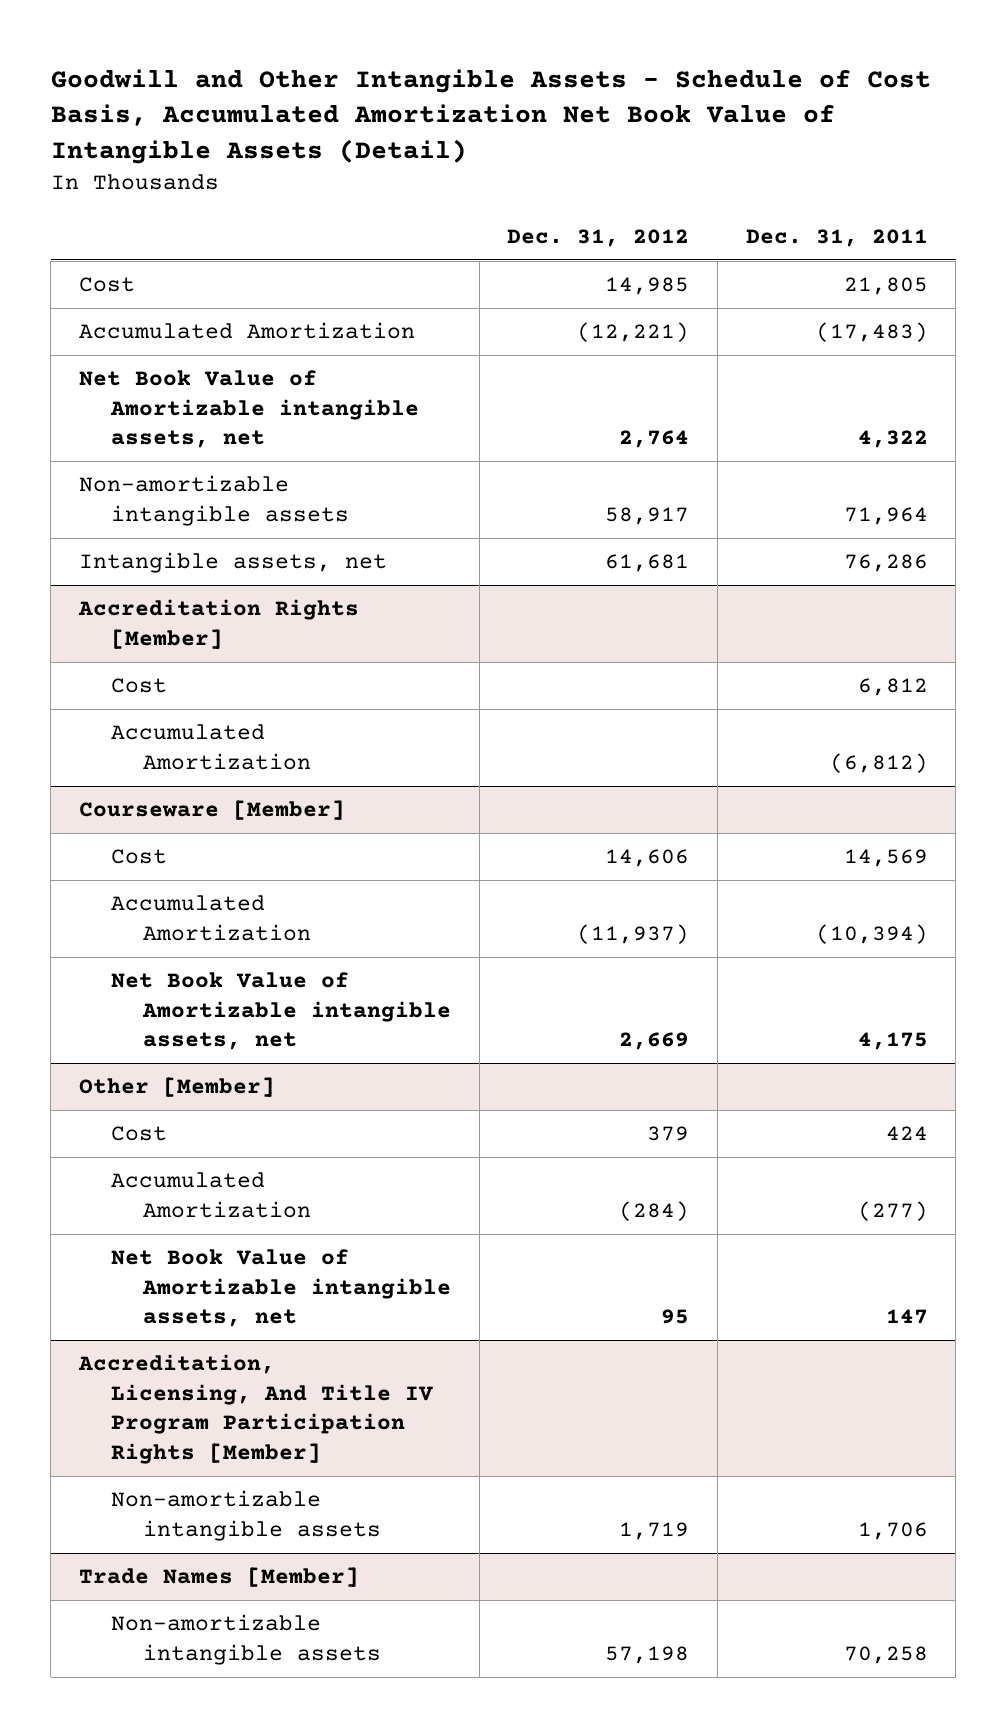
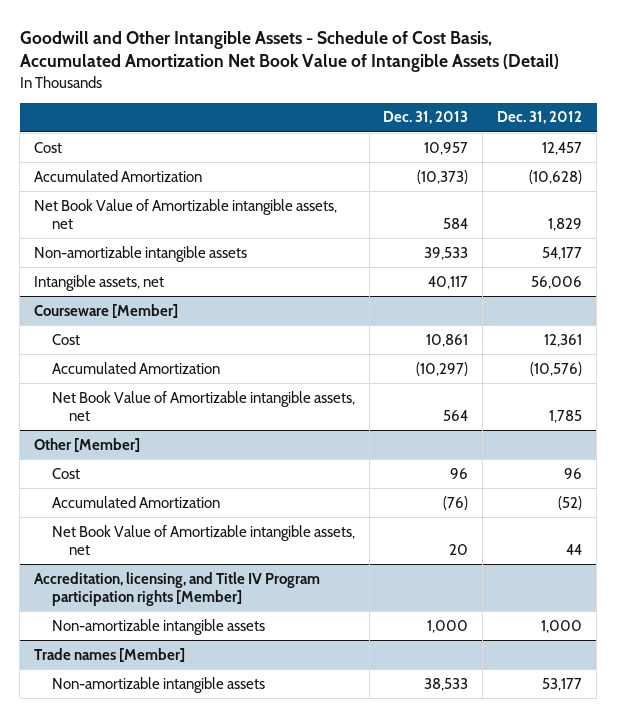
[745,228,928,247] Dec. 31, 2011 -> none
none -> [383,111,469,125] Dec. 31, 2013
[77,599,359,649] Accreditation Rights [Member] -> none
[110,678,167,694] Cost -> none
[110,724,311,770] Accumulated Amortization -> none
[605,277,690,296] 14,985 -> [542,141,583,155] 12,457
[577,322,690,343] (12,221) -> [529,169,583,184] (10,628)
[619,430,690,449] 2,764 -> [548,217,583,231] 1,829
[605,506,690,525] 58,917 -> [542,246,583,260] 54,177
[605,554,690,573] 61,681 -> [531,275,583,289] 56,006
[605,849,690,868] 14,606 -> [544,333,583,347] 12,361
[577,923,690,944] (11,937) -> [530,361,583,376] (10,576)
[619,1032,690,1051] 2,669 -> [549,409,583,423] 1,785
[647,1126,690,1142] 379 -> [564,467,583,479] 96
[619,1200,690,1221] (284) -> [558,495,583,510] (52)
[661,1309,690,1325] 95 -> [566,543,583,555] 44
[77,1354,433,1464] Accreditation, Licensing, And Title IV Program Participation Rights [Member] -> [34,571,321,606] Accreditation, licensing, and Title IV Program participation rights [Member]
[619,1521,690,1540] 1,719 -> [541,619,583,633] 1,000
[78,1567,359,1588] Trade Names [Member] -> [34,647,186,662] Trade names [Member]
[605,1645,690,1664] 57,198 -> [542,677,583,691] 53,177

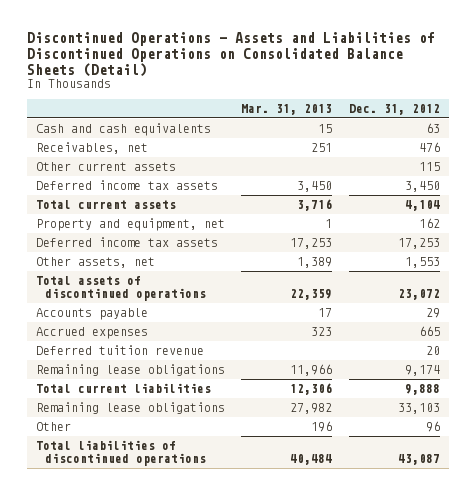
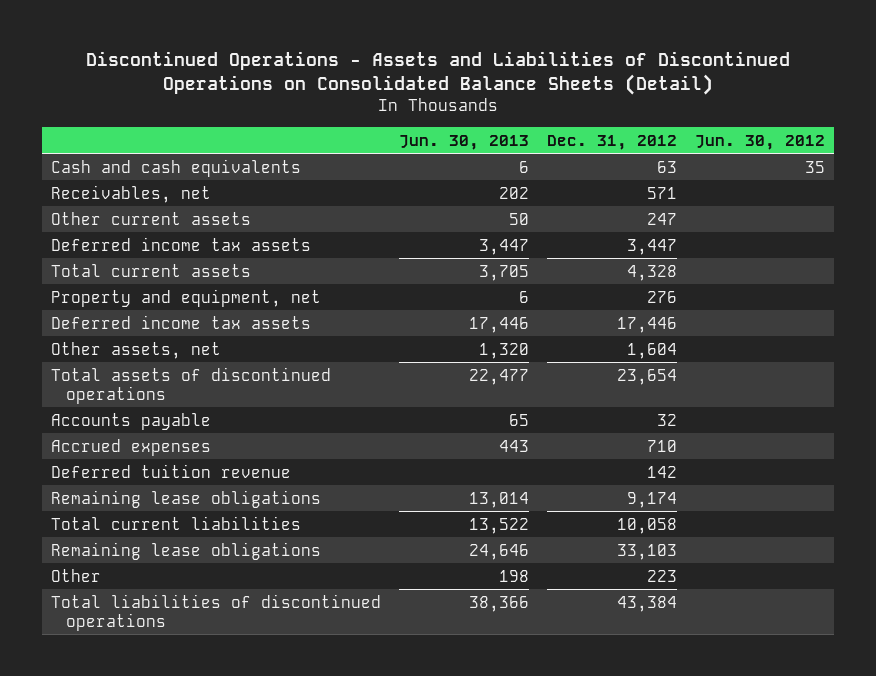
[241,103,333,115] Mar. 31, 2013 -> none
none -> [398,134,529,150] Jun. 30, 2013
none -> [694,134,825,150] Jun. 30, 2012
[419,142,441,153] 476 -> [646,186,677,199] 571
[419,162,441,172] 115 -> [646,212,677,225] 247
[405,181,441,193] 3,450 -> [626,238,677,255] 3,447
[405,200,441,212] 4,104 -> [626,264,677,281] 4,328
[419,218,441,229] 162 -> [646,290,677,303] 276
[398,238,441,250] 17,253 -> [616,316,677,333] 17,446
[405,257,441,269] 1,553 -> [626,342,677,359] 1,604
[398,289,441,301] 23,072 -> [616,368,677,385] 23,654
[426,308,441,319] 29 -> [656,413,677,426] 32
[419,326,441,337] 665 -> [646,439,677,452] 710
[426,346,441,356] 20 -> [646,465,677,478] 142
[405,384,441,396] 9,888 -> [616,517,677,534] 10,058
[426,421,441,433] 96 -> [646,569,677,582] 223
[398,454,441,466] 43,087 -> [616,595,677,612] 43,384

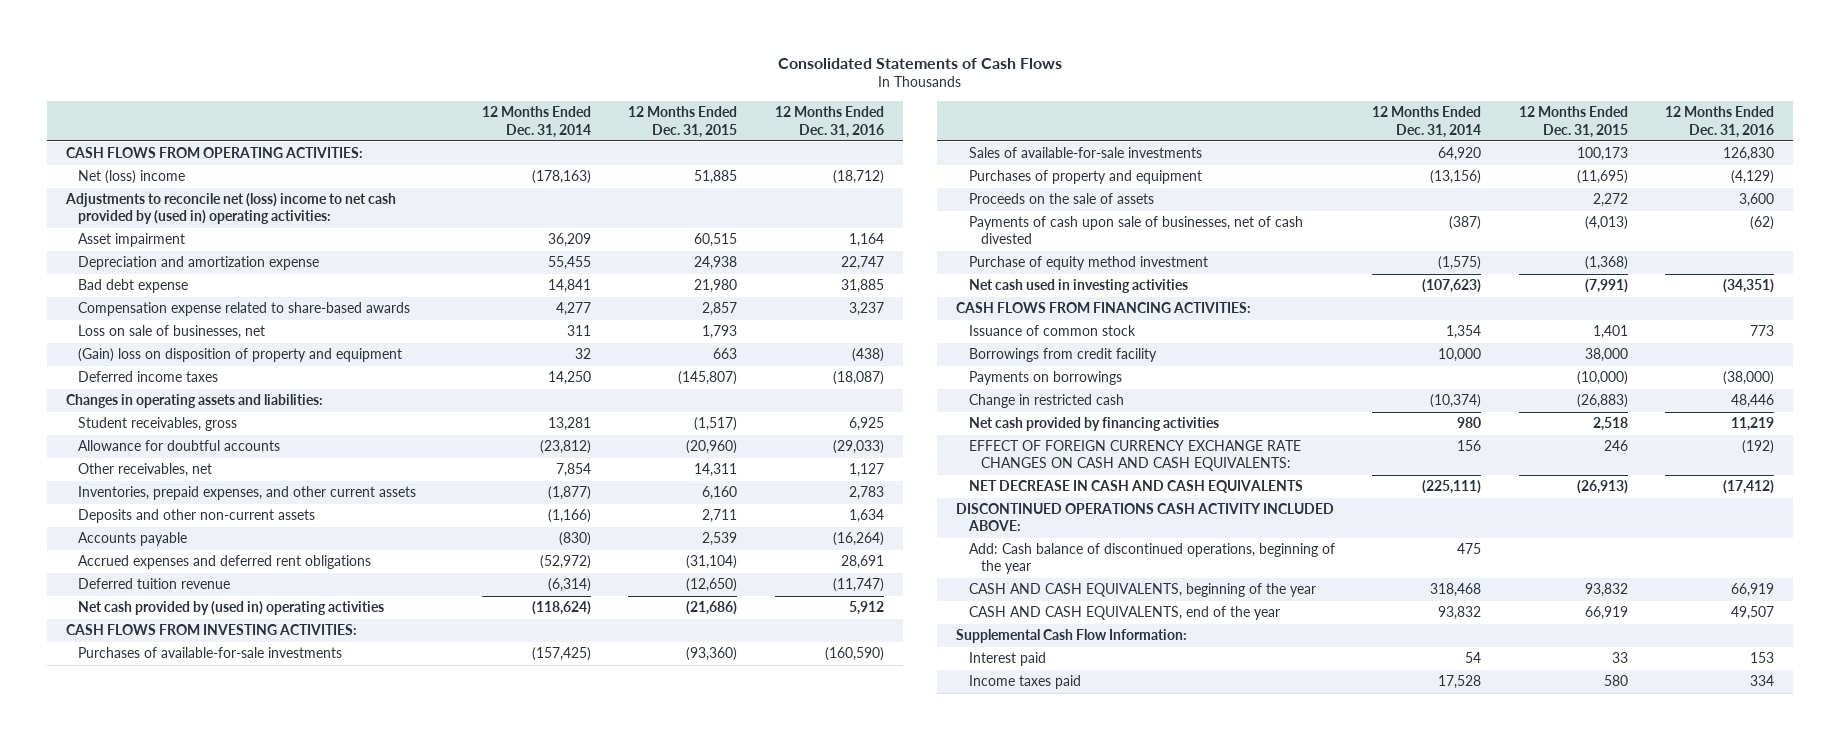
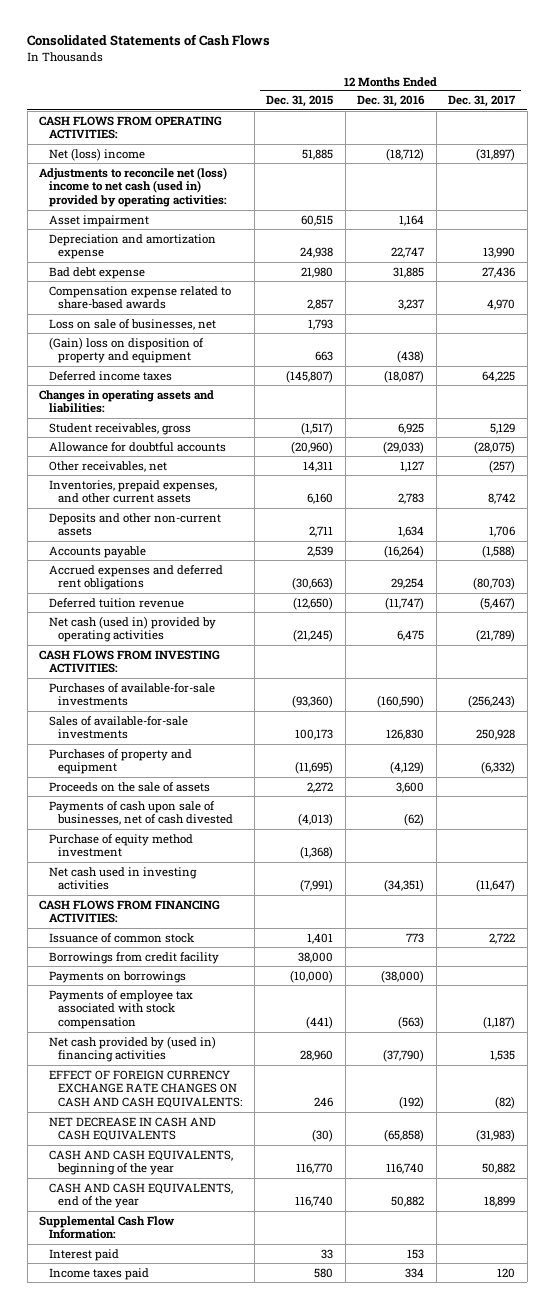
[481,106,591,138] 12 Months Ended Dec. 31, 2014 -> none
none -> [448,95,517,108] Dec. 31, 2017
[64,193,396,225] Adjustments to reconcile net (loss) income to net cash provided by (used in) operating activities: -> [39,166,228,208] Adjustments to reconcile net (loss) income to net cash (used in) provided by operating activities:
[686,555,738,570] (31,104) -> [292,577,334,591] (30,663)
[841,555,885,570] 28,691 -> [391,578,425,590] 29,254
[78,601,385,616] Net cash provided by (used in) operating activities -> [48,615,216,643] Net cash (used in) provided by operating activities
[686,601,738,616] (21,686) -> [293,629,334,643] (21,245)
[849,601,885,616] 5,912 -> [397,630,425,642] 6,475
[968,394,1124,409] Change in restricted cash -> none
none -> [48,989,193,1030] Payments of employee tax associated with stock compensation
[968,417,1219,432] Net cash provided by financing activities -> [48,1035,216,1063] Net cash provided by (used in) financing activities
[1592,417,1628,432] 2,518 -> [300,1050,334,1062] 28,960
[1731,417,1775,432] 11,219 -> [383,1049,425,1063] (37,790)
[956,503,1335,532] DISCONTINUED OPERATIONS CASH ACTIVITY INCLUDED ABOVE: -> none
[968,543,1335,575] Add: Cash balance of discontinued operations, beginning of the year -> none
[1576,480,1628,495] (26,913) -> [312,1129,334,1143] (30)
[1723,480,1775,495] (17,412) -> [384,1129,425,1143] (65,858)
[1584,583,1628,598] 93,832 -> [296,1163,334,1175] 116,770
[1731,583,1775,598] 66,919 -> [386,1163,425,1175] 116,740
[1584,606,1628,621] 66,919 -> [295,1196,334,1208] 116,740
[1731,606,1775,621] 49,507 -> [391,1196,425,1208] 50,882

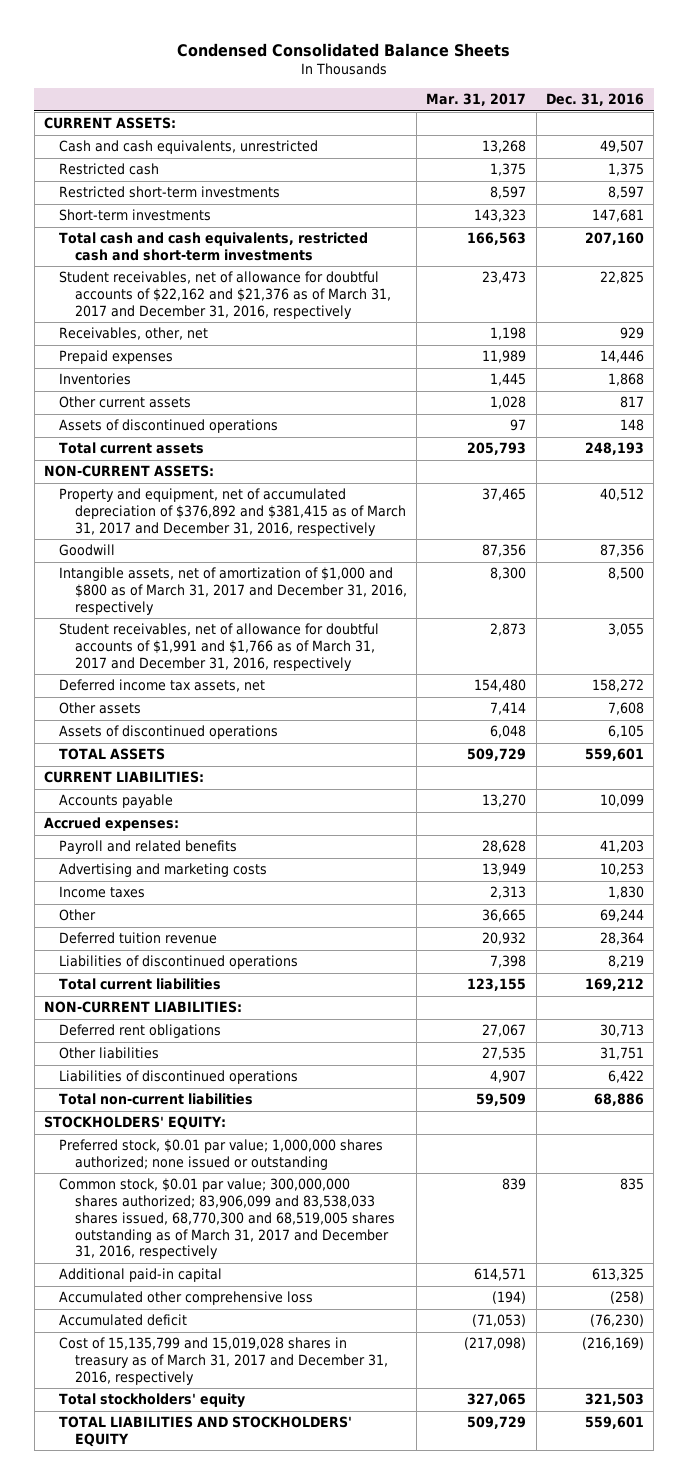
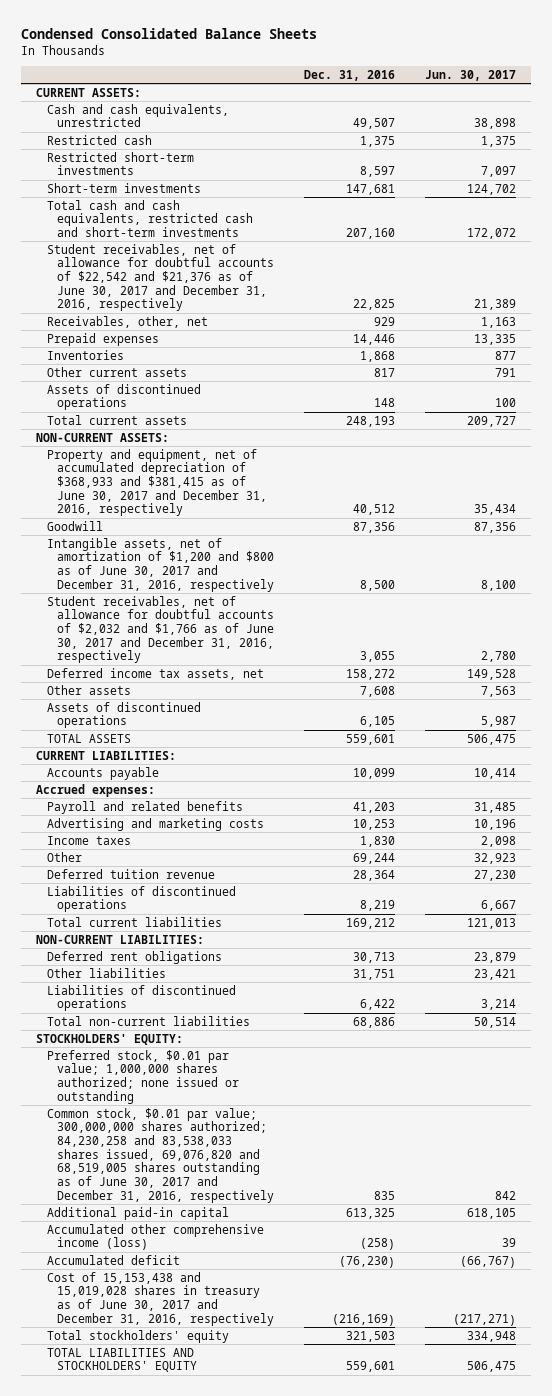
[426,93,527,107] Mar. 31, 2017 -> none
none -> [424,70,516,82] Jun. 30, 2017
[59,271,392,319] Student receivables, net of allowance for doubtful accounts of $22,162 and $21,376 as of March 31, 2017 and December 31, 2016, respectively -> [46,243,275,312] Student receivables, net of allowance for doubtful accounts of $22,542 and $21,376 as of June 30, 2017 and December 31, 2016, respectively
[59,488,407,536] Property and equipment, net of accumulated depreciation of $376,892 and $381,415 as of March 31, 2017 and December 31, 2016, respectively -> [46,448,268,517] Property and equipment, net of accumulated depreciation of $368,933 and $381,415 as of June 30, 2017 and December 31, 2016, respectively
[59,567,408,615] Intangible assets, net of amortization of $1,000 and $800 as of March 31, 2017 and December 31, 2016, respectively -> [46,537,275,592] Intangible assets, net of amortization of $1,200 and $800 as of June 30, 2017 and December 31, 2016, respectively
[59,623,380,671] Student receivables, net of allowance for doubtful accounts of $1,991 and $1,766 as of March 31, 2017 and December 31, 2016, respectively -> [46,595,275,664] Student receivables, net of allowance for doubtful accounts of $2,032 and $1,766 as of June 30, 2017 and December 31, 2016, respectively
[59,1178,396,1260] Common stock, $0.01 par value; 300,000,000 shares authorized; 83,906,099 and 83,538,033 shares issued, 68,770,300 and 68,519,005 shares outstanding as of March 31, 2017 and December 31, 2016, respectively -> [46,1107,275,1203] Common stock, $0.01 par value; 300,000,000 shares authorized; 84,230,258 and 83,538,033 shares issued, 69,076,820 and 68,519,005 shares outstanding as of June 30, 2017 and December 31, 2016, respectively
[59,1291,314,1306] Accumulated other comprehensive loss -> [46,1223,264,1251] Accumulated other comprehensive income (loss)
[59,1337,389,1385] Cost of 15,135,799 and 15,019,028 shares in treasury as of March 31, 2017 and December 31, 2016, respectively -> [46,1271,275,1326] Cost of 15,153,438 and 15,019,028 shares in treasury as of June 30, 2017 and December 31, 2016, respectively

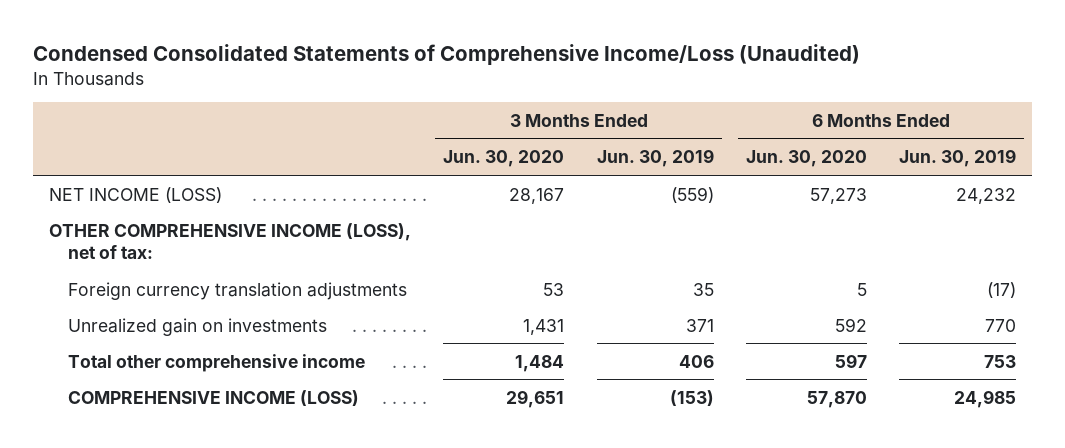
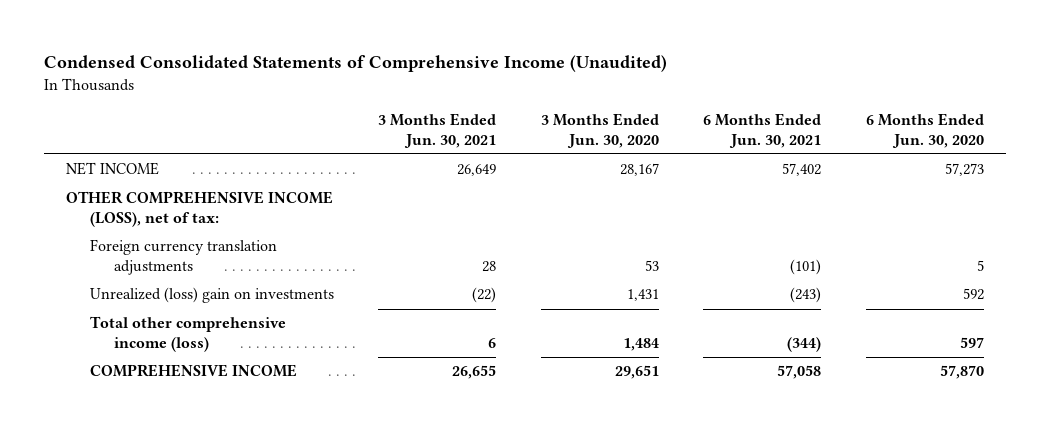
[33,43,861,65] Condensed Consolidated Statements of Comprehensive Income/Loss (Unaudited) -> [43,55,667,73] Condensed Consolidated Statements of Comprehensive Income (Unaudited)
[596,149,714,168] Jun. 30, 2019 -> none
[899,149,1017,168] Jun. 30, 2019 -> none
none -> [378,113,497,148] 3 Months Ended Jun. 30, 2021
none -> [703,113,822,148] 6 Months Ended Jun. 30, 2021
[49,186,223,203] NET INCOME (LOSS) -> [66,162,160,176] NET INCOME
[68,317,328,336] Unrealized gain on investments -> [89,287,334,304] Unrealized (loss) gain on investments
[68,353,366,372] Total other comprehensive income -> [89,316,286,352] Total other comprehensive income (loss)
[68,389,360,406] COMPREHENSIVE INCOME (LOSS) -> [89,364,297,378] COMPREHENSIVE INCOME

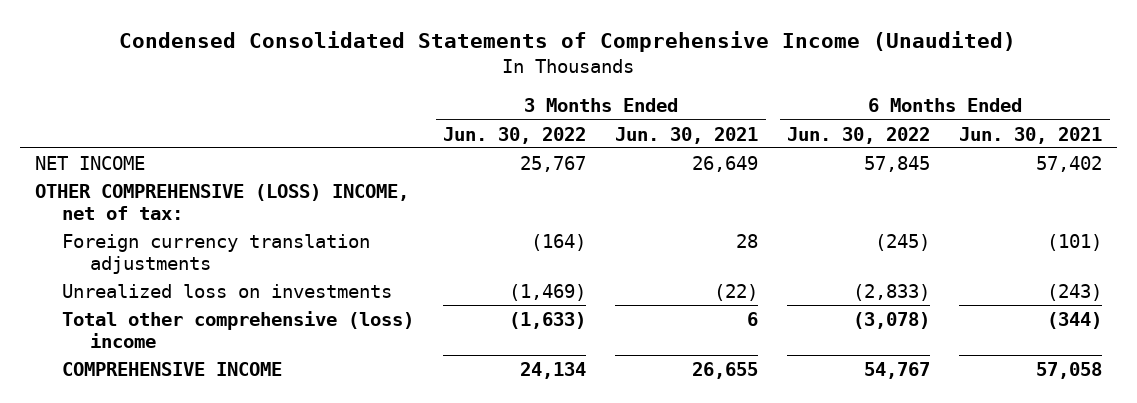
[540,113,659,148] 3 Months Ended Jun. 30, 2020 -> none
[865,113,984,148] 6 Months Ended Jun. 30, 2020 -> none
none -> [443,126,587,144] Jun. 30, 2022
none -> [787,126,931,144] Jun. 30, 2022
[66,191,334,227] OTHER COMPREHENSIVE INCOME (LOSS), net of tax: -> [34,183,409,220] OTHER COMPREHENSIVE (LOSS) INCOME, net of tax:
[89,287,334,304] Unrealized (loss) gain on investments -> [62,283,393,298] Unrealized loss on investments
[89,316,286,352] Total other comprehensive income (loss) -> [62,310,415,348] Total other comprehensive (loss) income

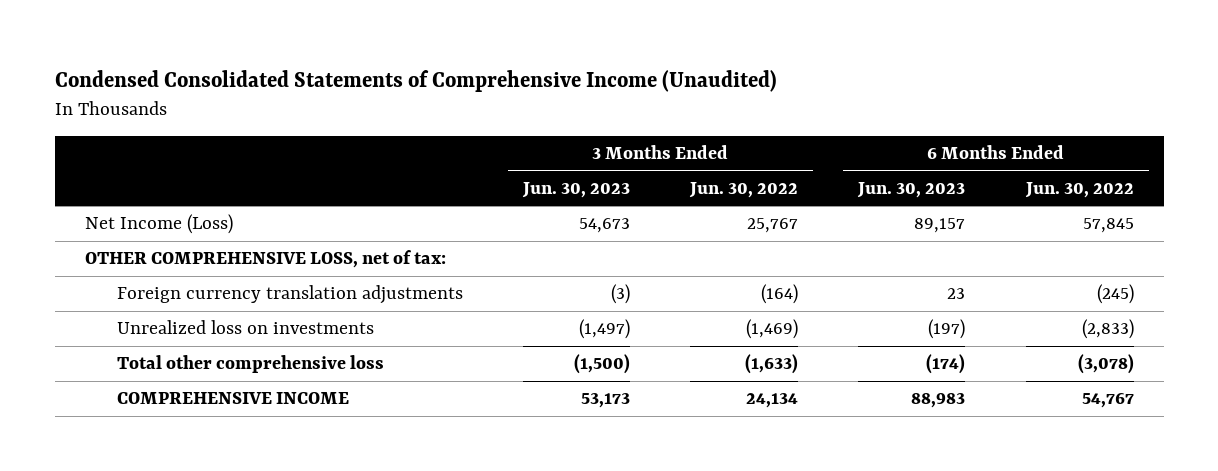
[615,126,759,144] Jun. 30, 2021 -> none
[959,126,1103,144] Jun. 30, 2021 -> none
none -> [521,181,630,198] Jun. 30, 2023
none -> [857,181,966,198] Jun. 30, 2023
[34,155,145,170] NET INCOME -> [84,214,233,235] Net Income (Loss)
[34,183,409,220] OTHER COMPREHENSIVE (LOSS) INCOME, net of tax: -> [84,250,446,269] OTHER COMPREHENSIVE LOSS, net of tax:
[62,310,415,348] Total other comprehensive (loss) income -> [116,355,384,374] Total other comprehensive loss

